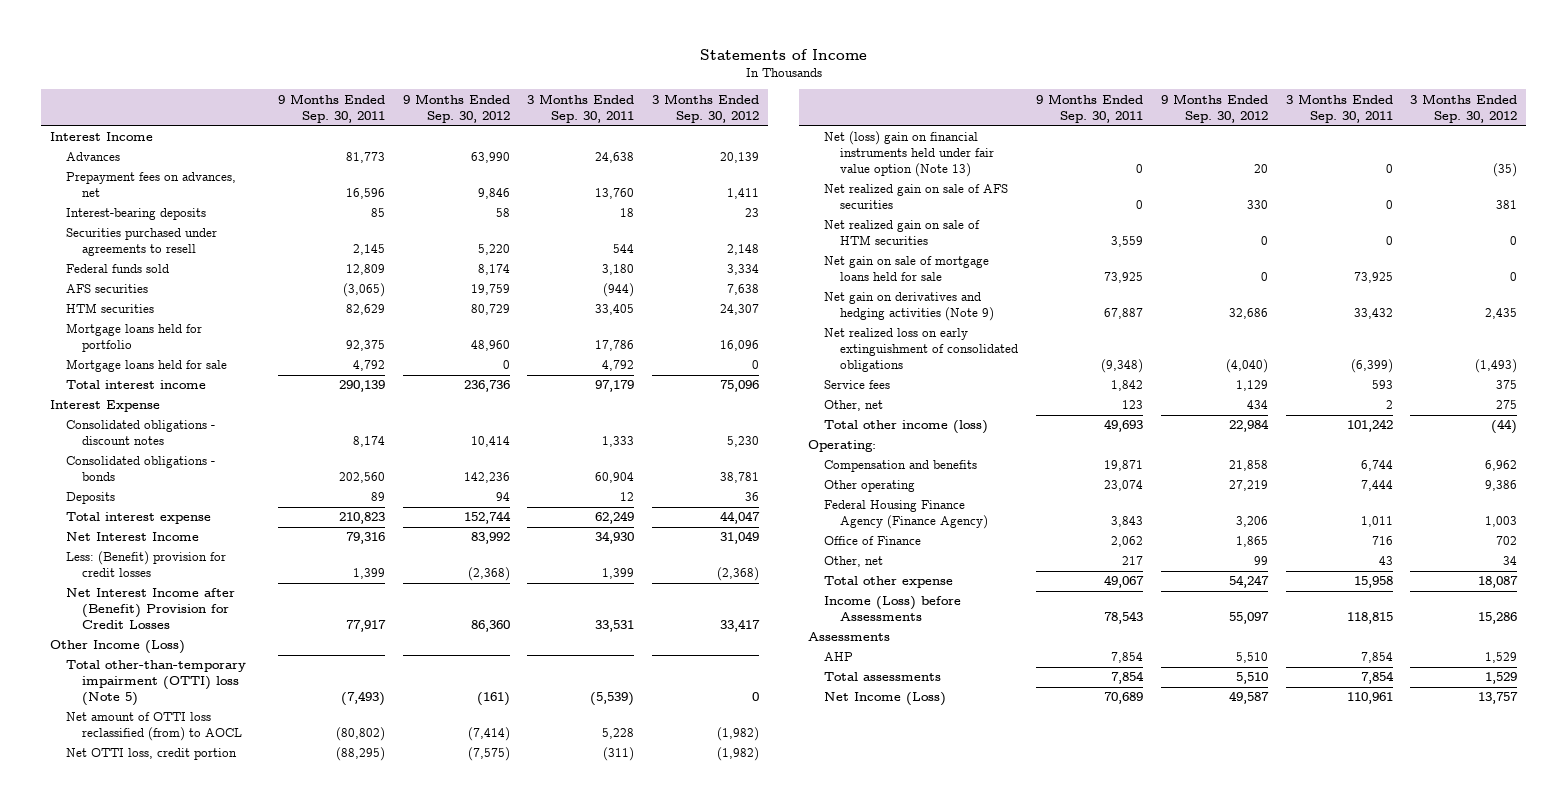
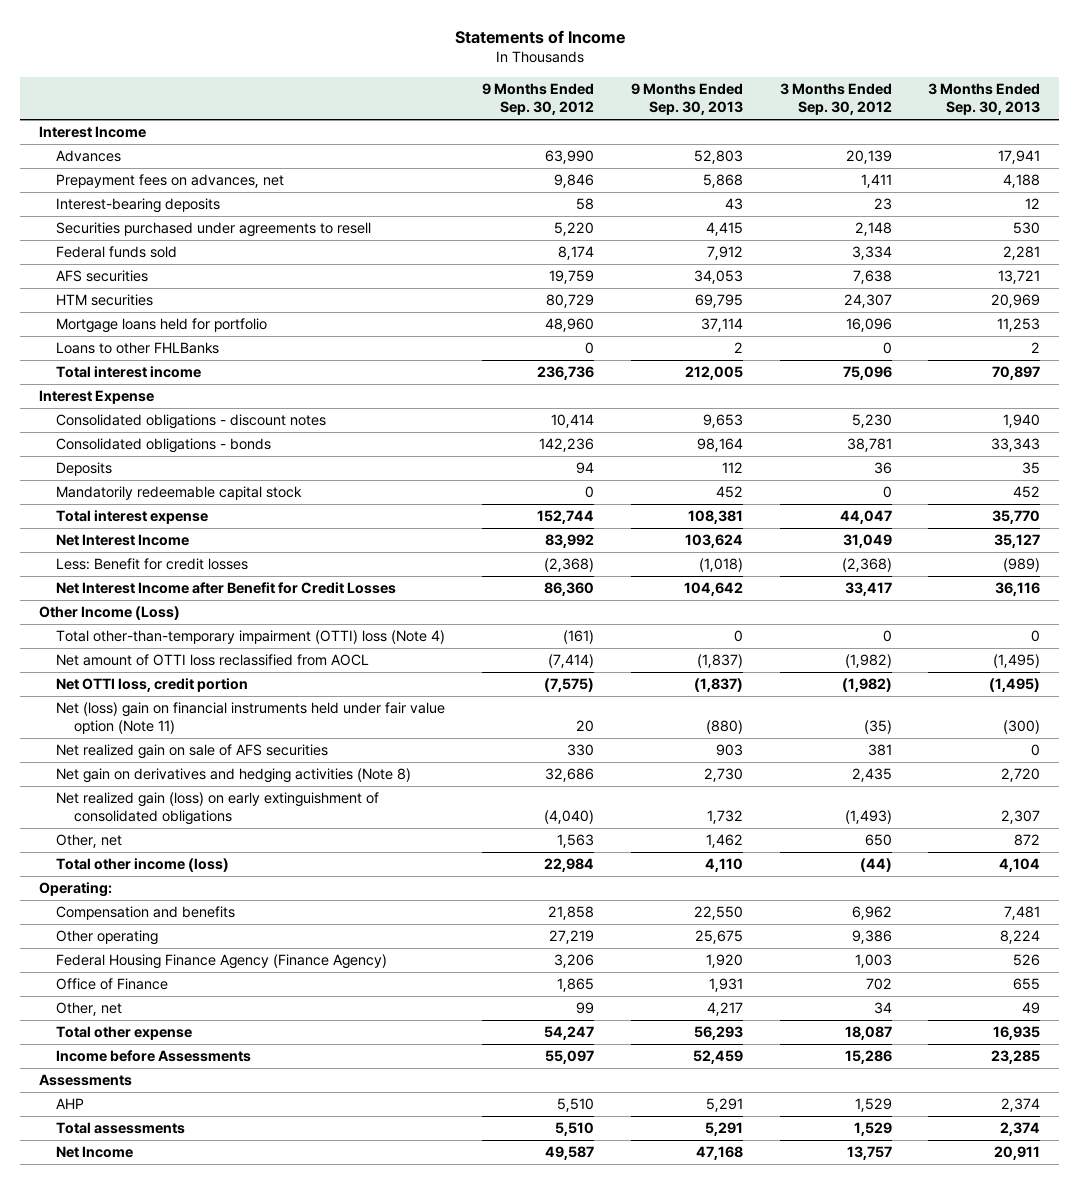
[277,93,385,123] 9 Months Ended Sep. 30, 2011 -> none
[527,93,635,123] 3 Months Ended Sep. 30, 2011 -> none
none -> [630,82,743,116] 9 Months Ended Sep. 30, 2013
none -> [928,82,1041,116] 3 Months Ended Sep. 30, 2013
[65,359,227,373] Mortgage loans held for sale -> none
none -> [56,342,220,355] Loans to other FHLBanks
none -> [56,486,303,501] Mandatorily redeemable capital stock
[65,551,226,578] Less: (Benefit) provision for credit losses -> [56,558,249,571] Less: Benefit for credit losses
[65,588,235,630] Net Interest Income after (Benefit) Provision for Credit Losses -> [56,582,397,595] Net Interest Income after Benefit for Credit Losses
[65,660,246,707] Total other-than-temporary impairment (OTTI) loss (Note 5) -> [56,630,446,645] Total other-than-temporary impairment (OTTI) loss (Note 4)
[65,712,243,742] Net amount of OTTI loss reclassified (from) to AOCL -> [56,654,370,667] Net amount of OTTI loss reclassified from AOCL
[824,131,995,178] Net (loss) gain on financial instruments held under fair value option (Note 13) -> [56,702,446,735] Net (loss) gain on financial instruments held under fair value option (Note 11)
[824,220,981,246] Net realized gain on sale of HTM securities -> none
[824,256,990,282] Net gain on sale of mortgage loans held for sale -> none
[824,380,891,390] Service fees -> none
[824,292,995,322] Net gain on derivatives and hedging activities (Note 9) -> [56,768,412,784] Net gain on derivatives and hedging activities (Note 8)
[824,328,1019,373] Net realized loss on early extinguishment of consolidated obligations -> [56,792,380,826] Net realized gain (loss) on early extinguishment of consolidated obligations
[1246,400,1268,410] 434 -> [557,834,595,849] 1,563
[1496,400,1518,410] 275 -> [864,834,892,847] 650
[824,596,962,622] Income (Loss) before Assessments -> [56,1050,252,1063] Income before Assessments
[824,692,947,707] Net Income (Loss) -> [56,1146,134,1159] Net Income

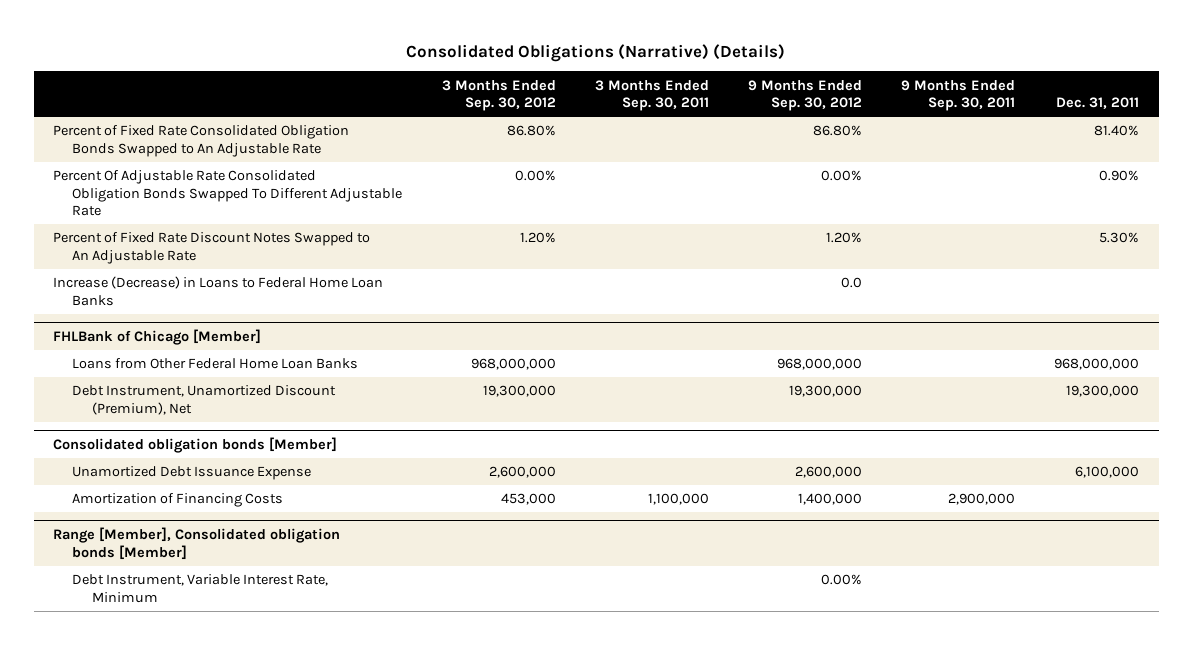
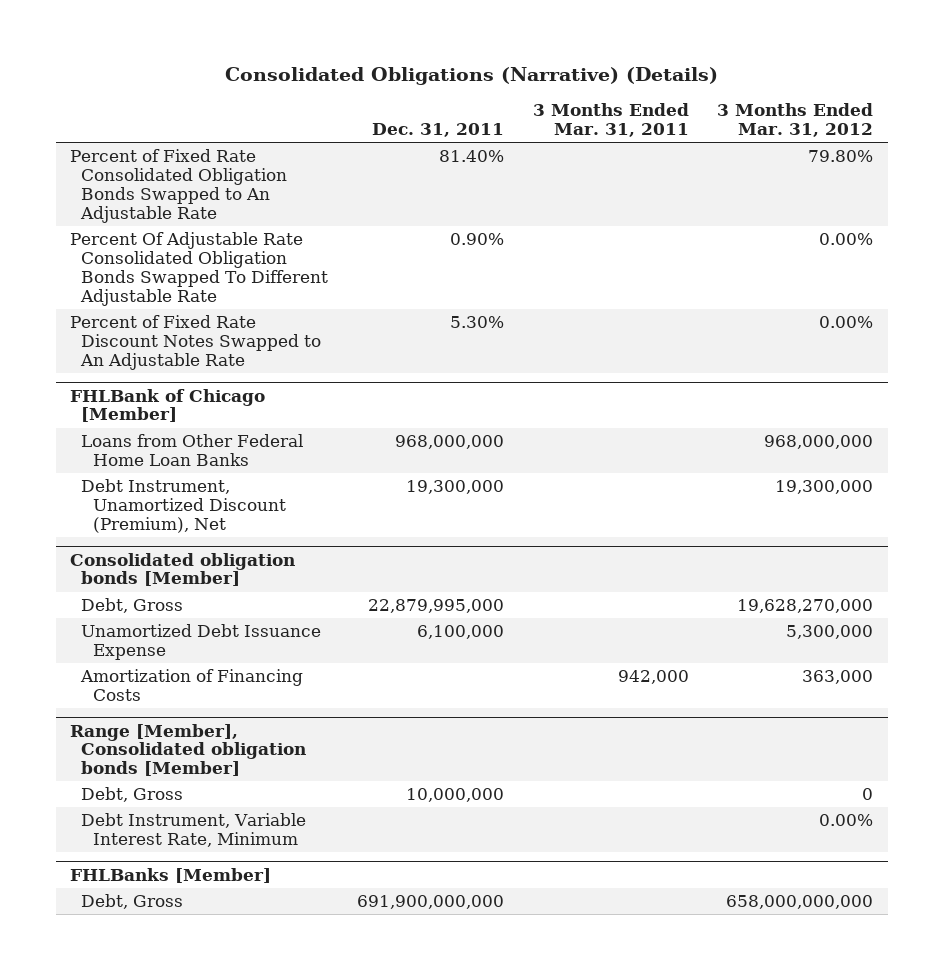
[441,79,556,112] 3 Months Ended Sep. 30, 2012 -> none
[594,79,709,112] 3 Months Ended Sep. 30, 2011 -> none
[747,79,862,112] 9 Months Ended Sep. 30, 2012 -> none
[900,79,1015,112] 9 Months Ended Sep. 30, 2011 -> none
none -> [532,103,689,138] 3 Months Ended Mar. 31, 2011
none -> [717,103,874,138] 3 Months Ended Mar. 31, 2012
[53,276,384,306] Increase (Decrease) in Loans to Federal Home Loan Banks -> none
none -> [81,598,184,614] Debt, Gross
none -> [81,787,184,803] Debt, Gross
none -> [69,867,271,883] FHLBanks [Member]
none -> [81,894,184,910] Debt, Gross

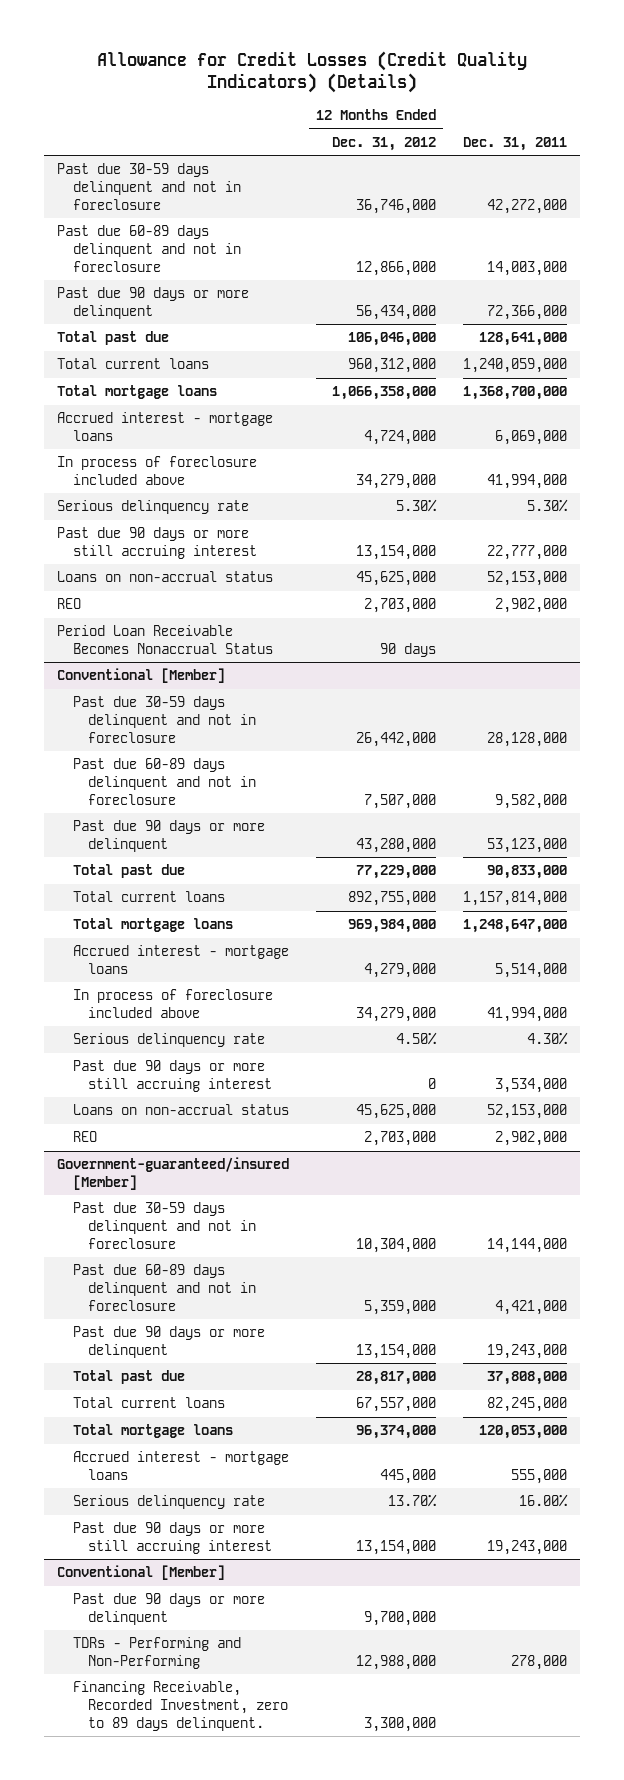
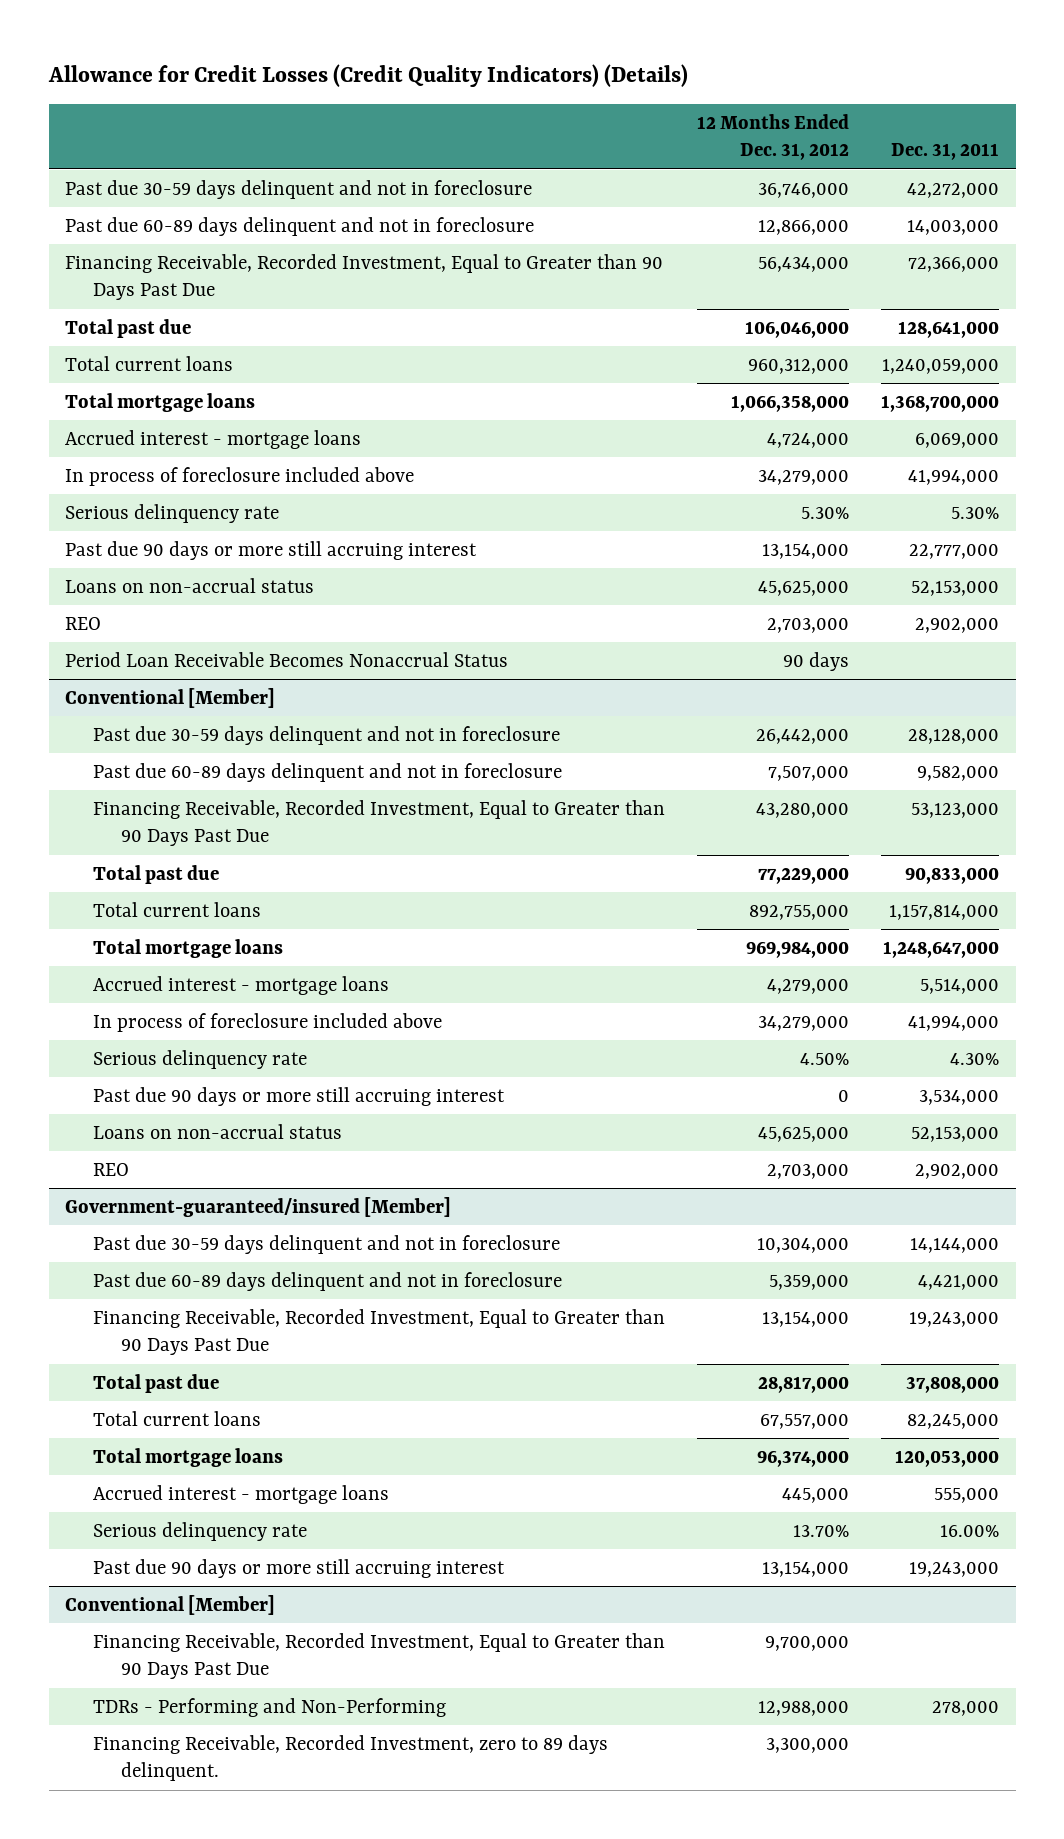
[57,287,250,320] Past due 90 days or more delinquent -> [64,253,663,301] Financing Receivable, Recorded Investment, Equal to Greater than 90 Days Past Due
[72,820,265,853] Past due 90 days or more delinquent -> [92,799,665,847] Financing Receivable, Recorded Investment, Equal to Greater than 90 Days Past Due
[72,1326,265,1359] Past due 90 days or more delinquent -> [92,1308,665,1356] Financing Receivable, Recorded Investment, Equal to Greater than 90 Days Past Due
[72,1593,265,1626] Past due 90 days or more delinquent -> [92,1632,665,1680] Financing Receivable, Recorded Investment, Equal to Greater than 90 Days Past Due

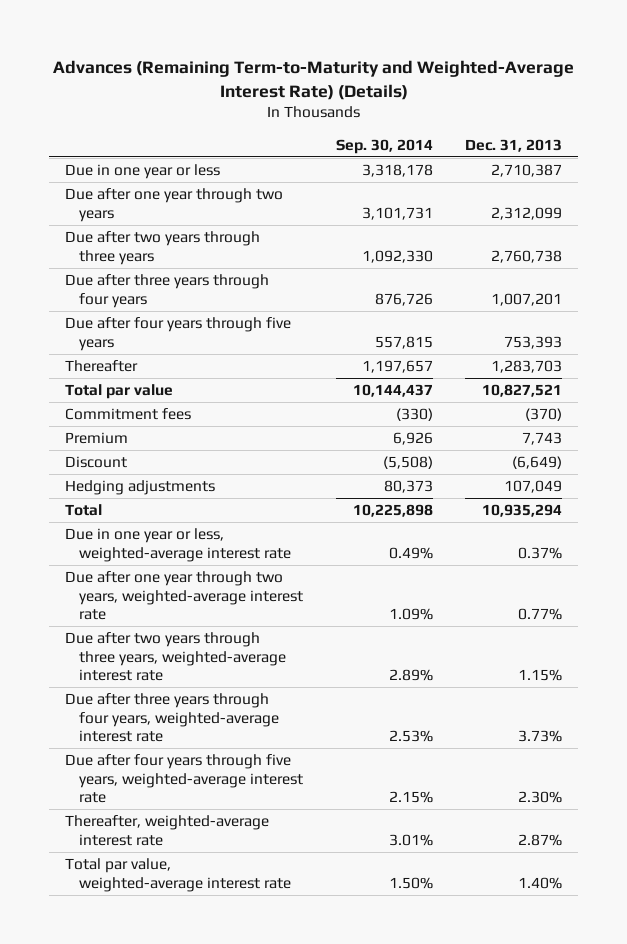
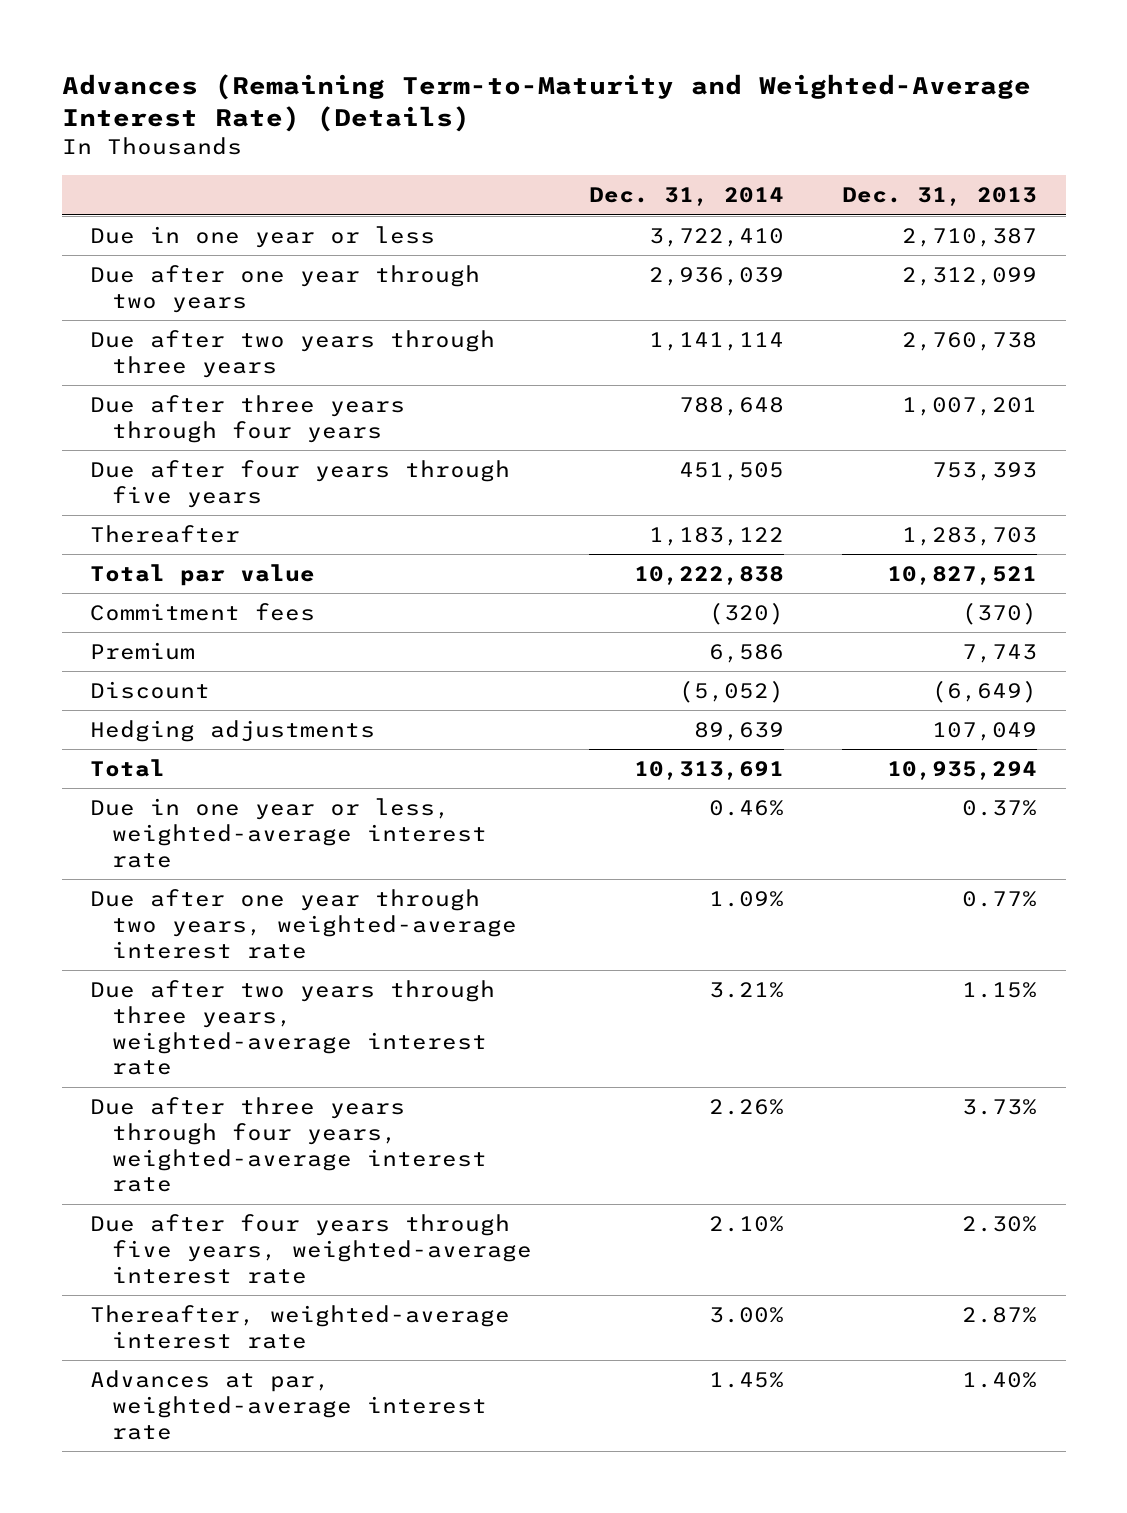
[335,138,433,154] Sep. 30, 2014 -> none
none -> [589,187,785,207] Dec. 31, 2014
[65,858,292,892] Total par value, weighted-average interest rate -> [90,1370,487,1440] Advances at par, weighted-average interest rate

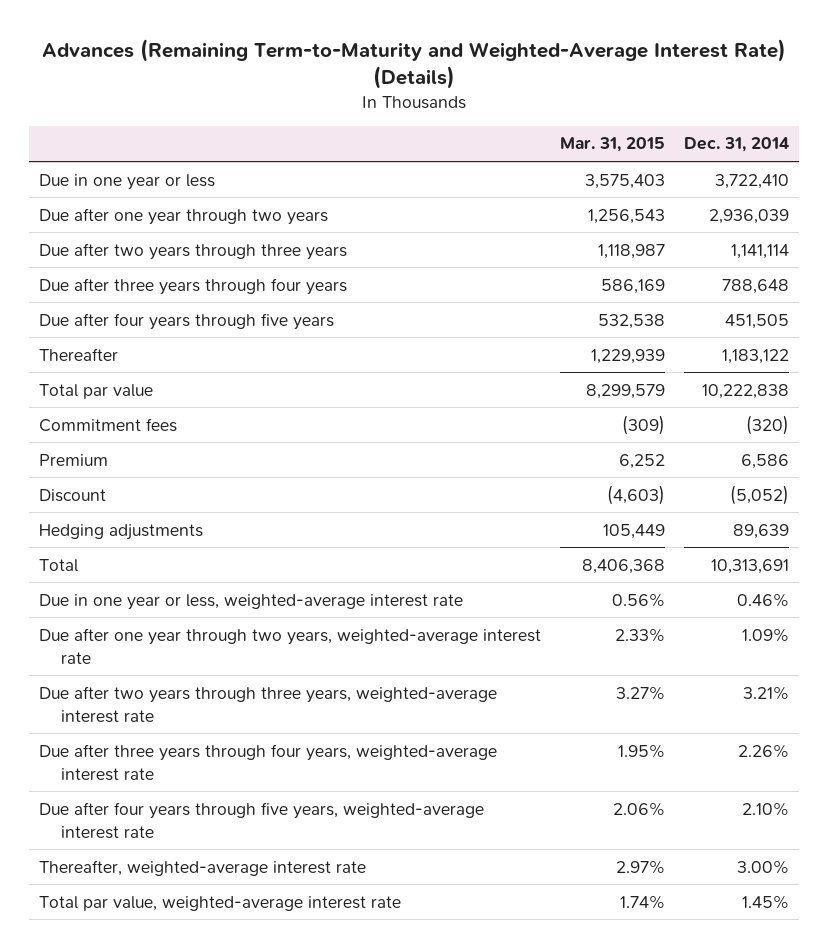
[841,187,1037,207] Dec. 31, 2013 -> none
none -> [560,137,666,153] Mar. 31, 2015
[90,1370,487,1440] Advances at par, weighted-average interest rate -> [38,895,401,911] Total par value, weighted-average interest rate

